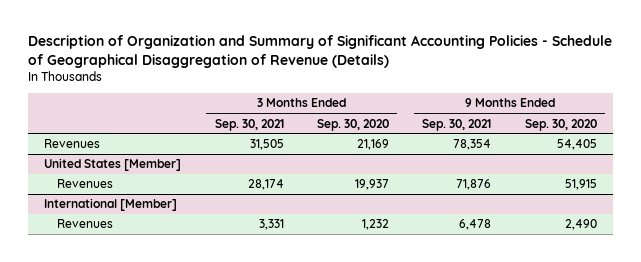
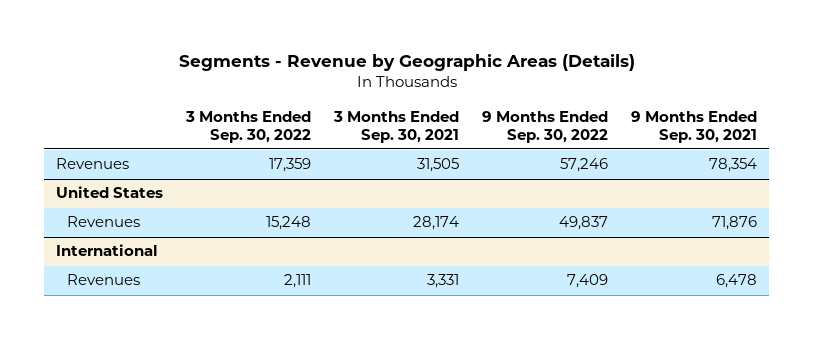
[27,35,612,68] Description of Organization and Summary of Significant Accounting Policies - Schedule of Geographical Disaggregation of Revenue (Details) -> [178,54,635,72] Segments - Revenue by Geographic Areas (Details)
[317,118,390,131] Sep. 30, 2020 -> none
[524,118,597,131] Sep. 30, 2020 -> none
none -> [185,110,312,143] 3 Months Ended Sep. 30, 2022
none -> [482,110,609,143] 9 Months Ended Sep. 30, 2022
[44,158,182,172] United States [Member] -> [55,186,163,199] United States
[44,198,178,212] International [Member] -> [55,244,158,257] International

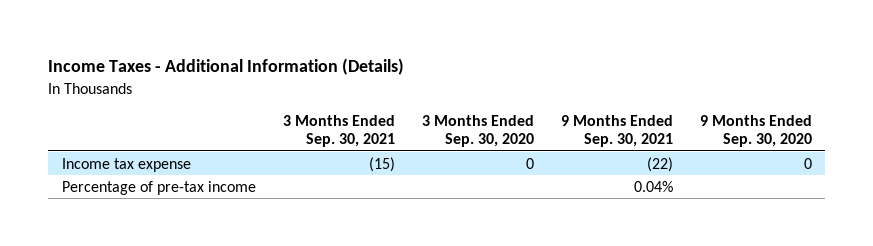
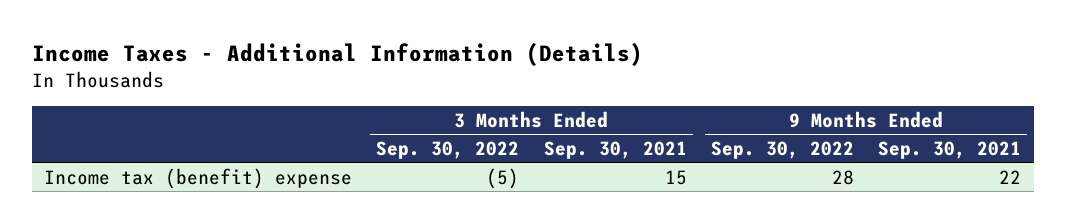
[421,115,534,148] 3 Months Ended Sep. 30, 2020 -> none
[699,115,812,148] 9 Months Ended Sep. 30, 2020 -> none
none -> [376,141,520,160] Sep. 30, 2022
none -> [710,141,854,160] Sep. 30, 2022
[61,180,256,195] Percentage of pre-tax income -> none
[61,157,191,172] Income tax expense -> [43,167,352,189] Income tax (benefit) expense
[368,156,395,172] (15) -> [664,169,687,185] 15
[646,156,673,172] (22) -> [999,169,1022,184] 22

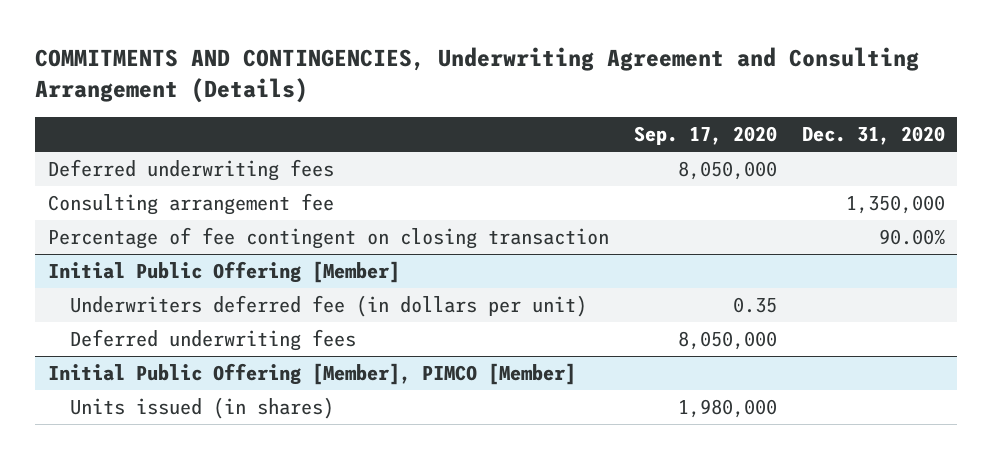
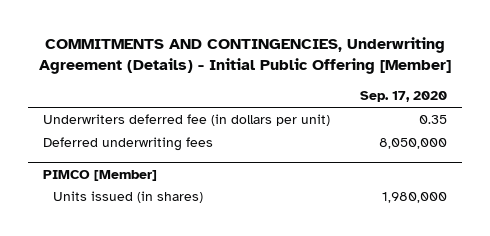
[35,47,920,104] COMMITMENTS AND CONTINGENCIES, Underwriting Agreement and Consulting Arrangement (Details) -> [38,37,451,75] COMMITMENTS AND CONTINGENCIES, Underwriting Agreement (Details) - Initial Public Offering [Member]
[801,126,945,146] Dec. 31, 2020 -> none
[47,158,334,181] Deferred underwriting fees -> none
[47,192,334,215] Consulting arrangement fee -> none
[47,226,609,249] Percentage of fee contingent on closing transaction -> none
[47,260,400,283] Initial Public Offering [Member] -> none
[47,362,576,385] Initial Public Offering [Member], PIMCO [Member] -> none
none -> [42,169,157,181] PIMCO [Member]

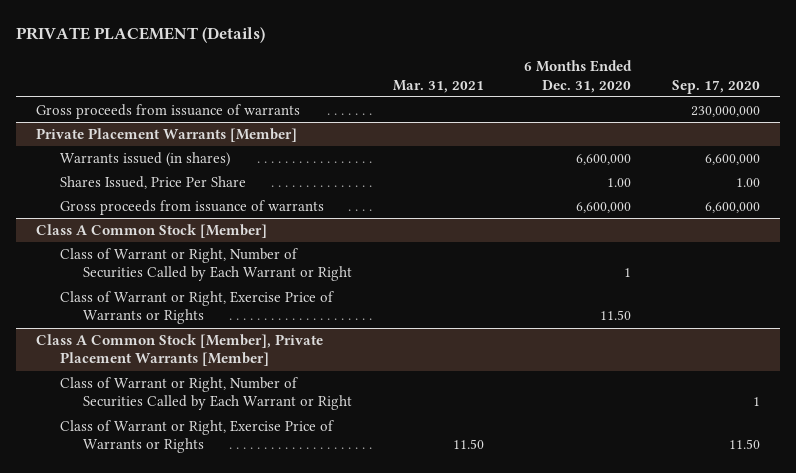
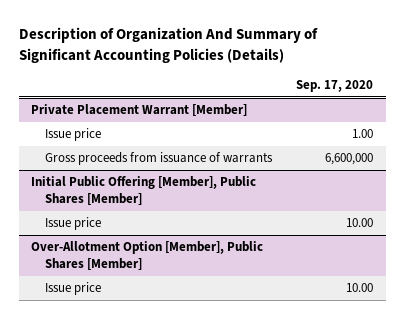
[16,27,266,44] PRIVATE PLACEMENT (Details) -> [19,27,319,63] Description of Organization And Summary of Significant Accounting Policies (Details)
[392,79,484,93] Mar. 31, 2021 -> none
[524,60,633,93] 6 Months Ended Dec. 31, 2020 -> none
[36,103,301,119] Gross proceeds from issuance of warrants -> none
[59,151,230,167] Warrants issued (in shares) -> none
[36,127,298,142] Private Placement Warrants [Member] -> [31,104,248,117] Private Placement Warrant [Member]
[59,175,246,189] Shares Issued, Price Per Share -> [44,128,101,142] Issue price
[36,223,268,238] Class A Common Stock [Member] -> none
[59,247,352,282] Class of Warrant or Right, Number of Securities Called by Each Warrant or Right -> none
[59,290,334,325] Class of Warrant or Right, Exercise Price of Warrants or Rights -> none
[36,333,324,367] Class A Common Stock [Member], Private Placement Warrants [Member] -> none
[59,376,352,411] Class of Warrant or Right, Number of Securities Called by Each Warrant or Right -> none
[59,419,334,454] Class of Warrant or Right, Exercise Price of Warrants or Rights -> none
none -> [31,176,257,206] Initial Public Offering [Member], Public Shares [Member]
none -> [44,217,101,231] Issue price
none -> [31,241,264,271] Over-Allotment Option [Member], Public Shares [Member]
none -> [44,282,101,296] Issue price

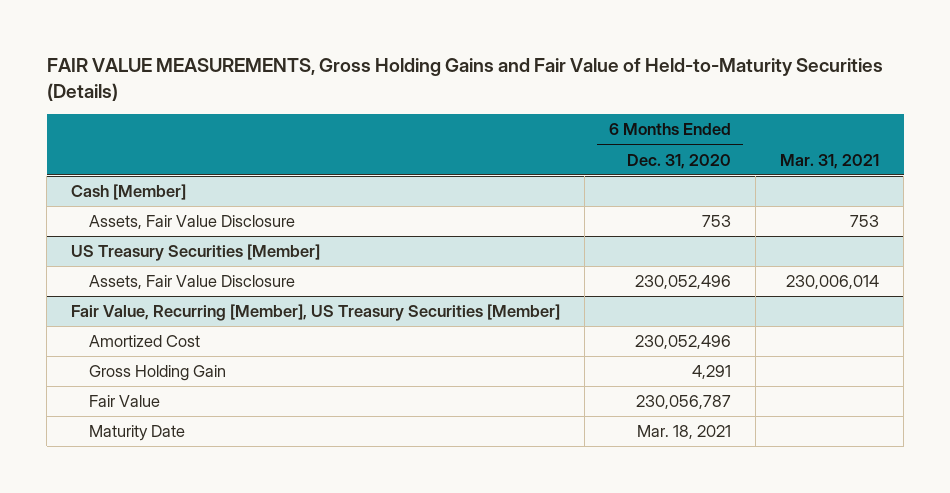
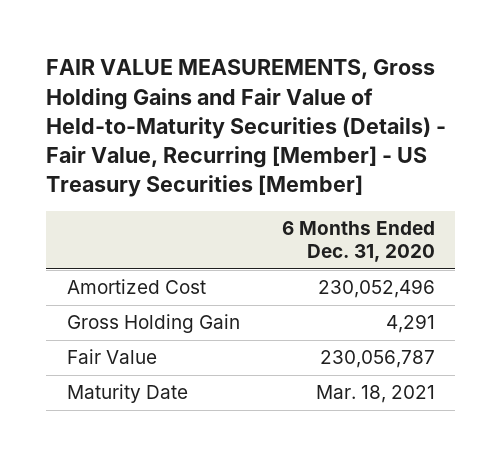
[46,58,883,101] FAIR VALUE MEASUREMENTS, Gross Holding Gains and Fair Value of Held-to-Maturity Securities (Details) -> [46,59,447,198] FAIR VALUE MEASUREMENTS, Gross Holding Gains and Fair Value of Held-to-Maturity Securities (Details) - Fair Value, Recurring [Member] - US Treasury Securities [Member]
[780,153,880,169] Mar. 31, 2021 -> none
[71,184,187,201] Cash [Member] -> none
[88,215,295,230] Assets, Fair Value Disclosure -> none
[71,244,321,262] US Treasury Securities [Member] -> none
[88,275,295,290] Assets, Fair Value Disclosure -> none
[71,304,561,322] Fair Value, Recurring [Member], US Treasury Securities [Member] -> none

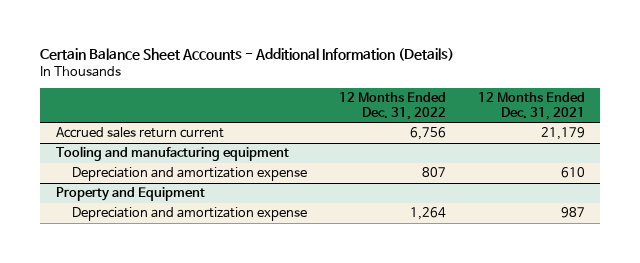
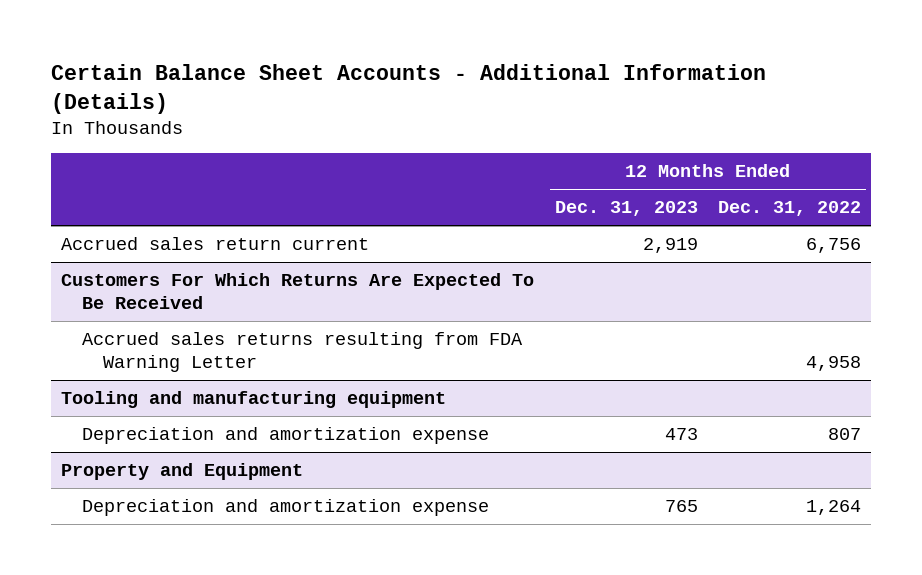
[477,92,585,120] 12 Months Ended Dec. 31, 2021 -> none
none -> [554,201,698,217] Dec. 31, 2023
none -> [61,273,535,310] Customers For Which Returns Are Expected To Be Received
none -> [81,332,523,373] Accrued sales returns resulting from FDA Warning Letter

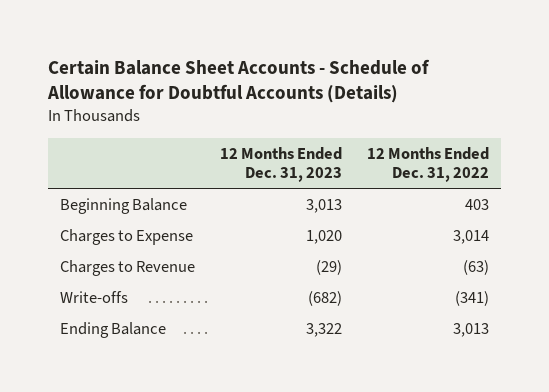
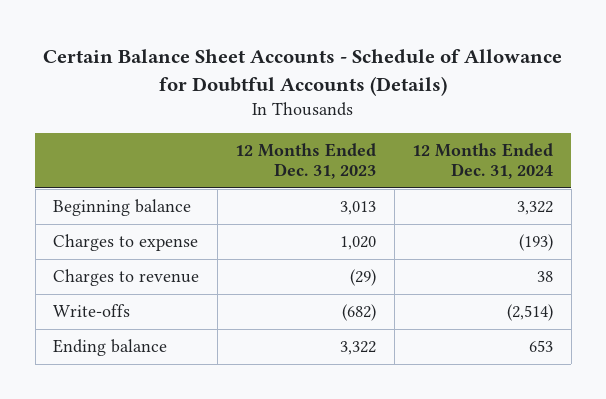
[366,147,489,183] 12 Months Ended Dec. 31, 2022 -> none
none -> [412,142,554,180] 12 Months Ended Dec. 31, 2024
[60,198,188,215] Beginning Balance -> [53,199,192,217] Beginning balance
[60,229,194,246] Charges to Expense -> [53,234,199,252] Charges to expense
[60,260,196,277] Charges to Revenue -> [53,269,200,287] Charges to revenue
[60,322,167,339] Ending Balance -> [53,339,168,357] Ending balance

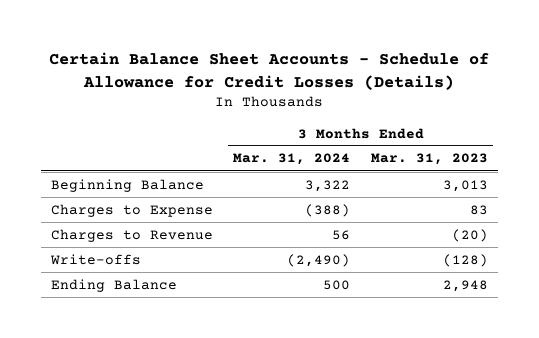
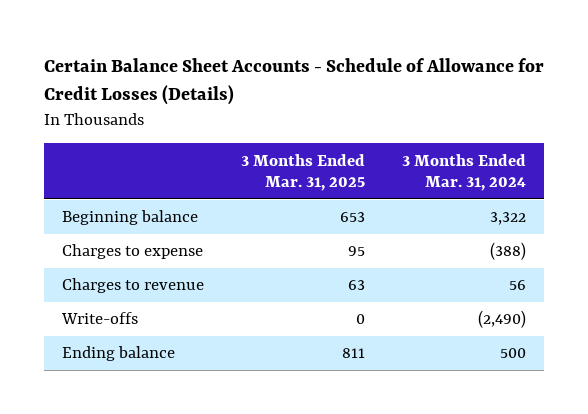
[370,153,488,166] Mar. 31, 2023 -> none
none -> [240,153,365,192] 3 Months Ended Mar. 31, 2025
[51,178,205,192] Beginning Balance -> [62,210,199,226] Beginning balance
[51,203,214,217] Charges to Expense -> [62,244,204,260] Charges to expense
[51,228,214,242] Charges to Revenue -> [62,278,205,294] Charges to revenue
[51,278,178,292] Ending Balance -> [62,346,176,362] Ending balance

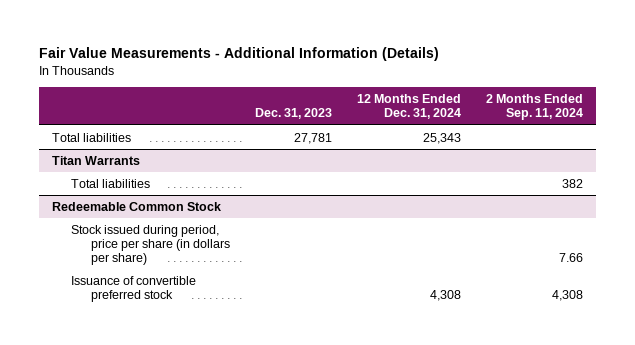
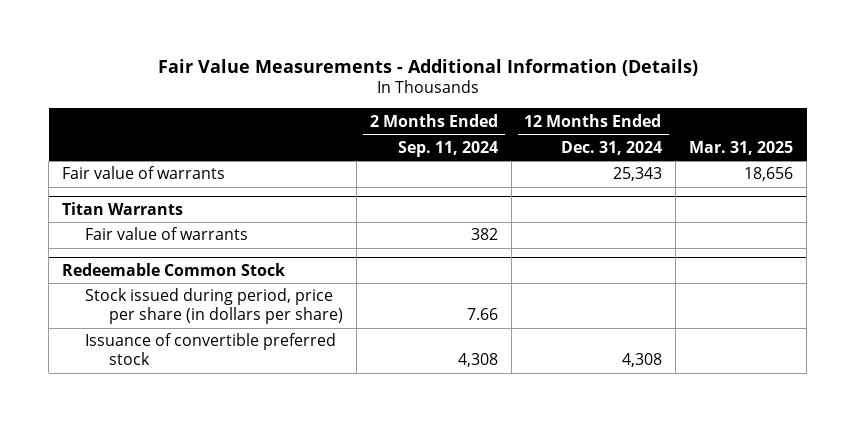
[254,108,332,120] Dec. 31, 2023 -> none
none -> [689,140,794,155] Mar. 31, 2025
[51,132,131,142] Total liabilities -> [62,166,226,180] Fair value of warrants
[71,178,151,188] Total liabilities -> [85,227,249,241] Fair value of warrants

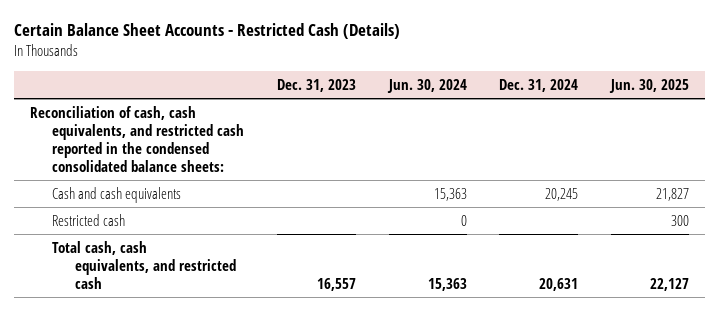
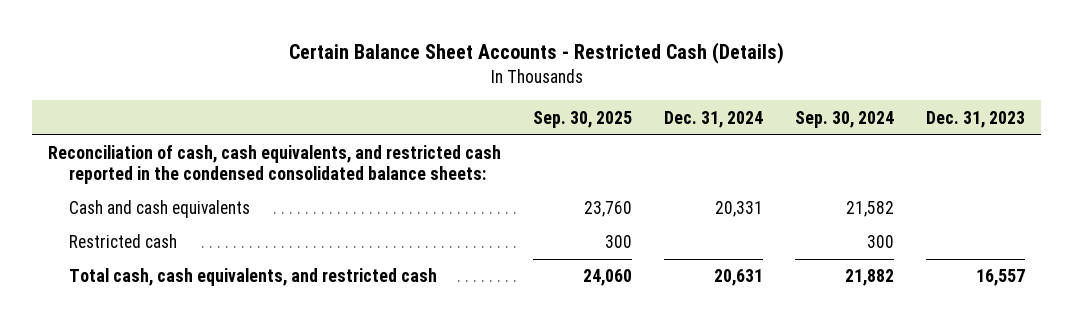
[386,78,467,93] Jun. 30, 2024 -> none
[608,78,689,93] Jun. 30, 2025 -> none
none -> [533,110,633,128] Sep. 30, 2025
none -> [795,110,895,128] Sep. 30, 2024
[545,187,579,201] 20,245 -> [715,201,764,218] 20,331

